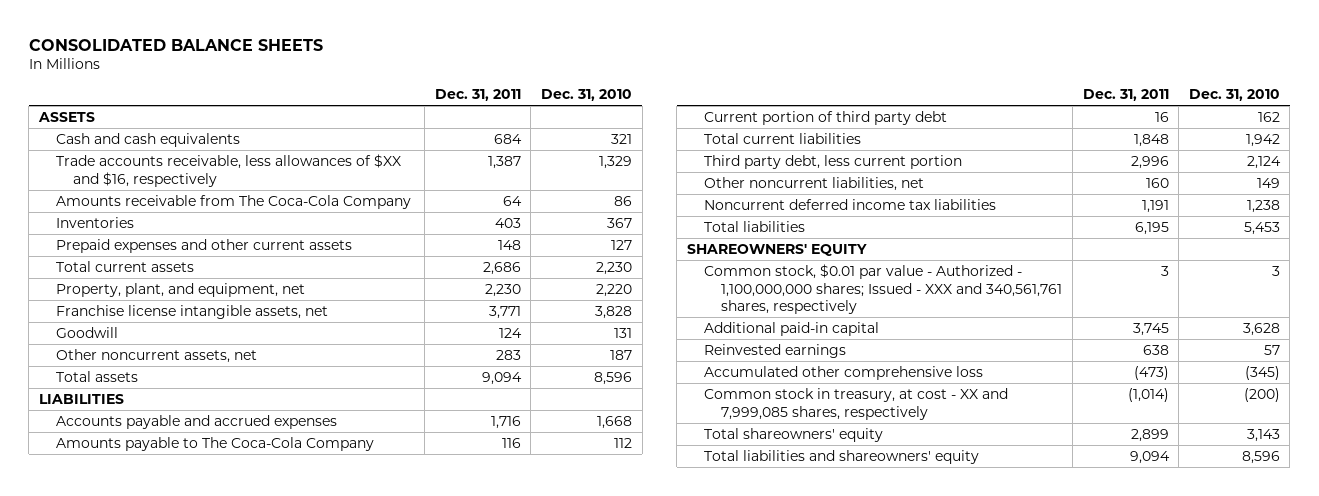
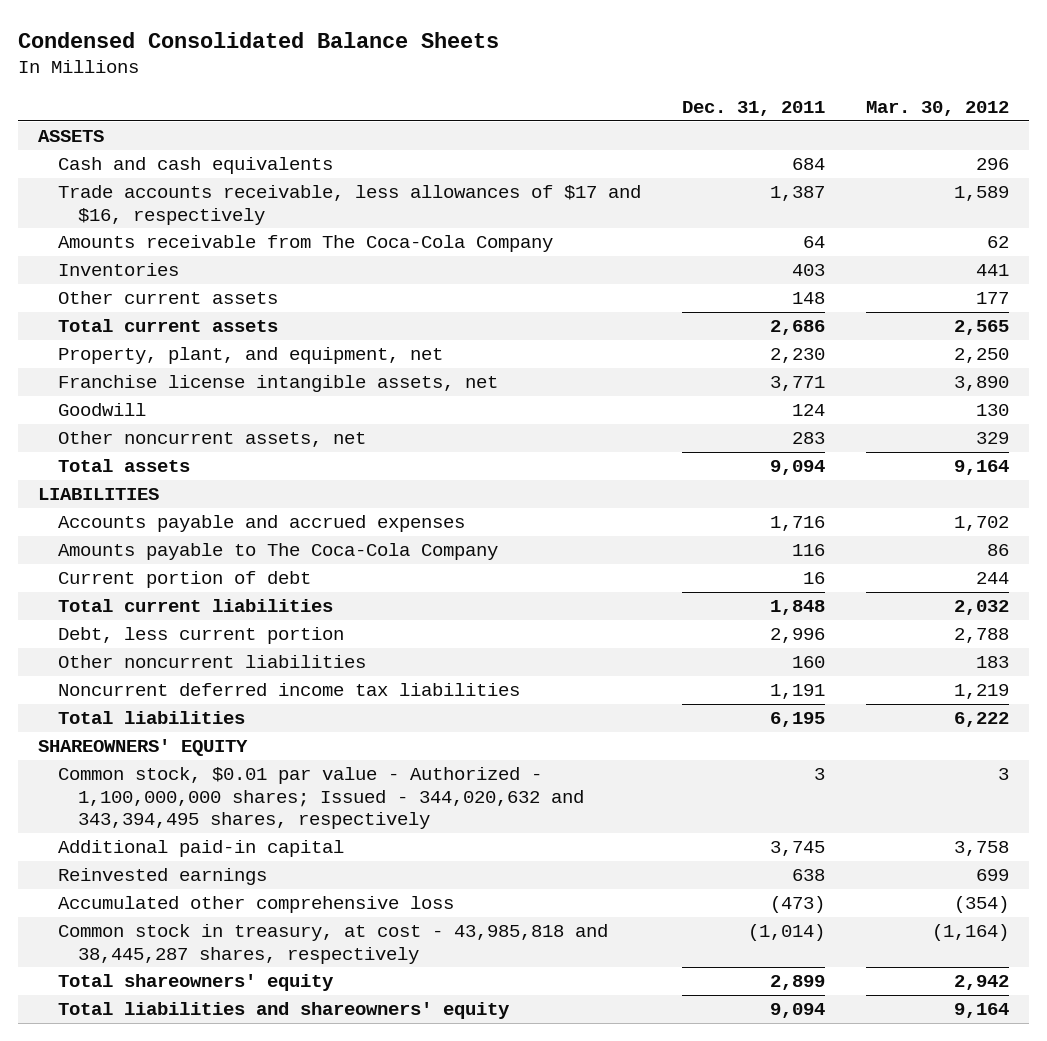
[28,38,323,51] CONSOLIDATED BALANCE SHEETS -> [17,31,499,48] Condensed Consolidated Balance Sheets
[540,89,632,102] Dec. 31, 2010 -> none
none -> [865,100,1009,116] Mar. 30, 2012
[56,153,402,187] Trade accounts receivable, less allowances of $XX and $16, respectively -> [57,185,641,225] Trade accounts receivable, less allowances of $17 and $16, respectively
[56,238,353,253] Prepaid expenses and other current assets -> [57,291,278,305] Other current assets
[704,110,948,125] Current portion of third party debt -> [57,571,311,589] Current portion of debt
[704,154,963,169] Third party debt, less current portion -> [57,627,344,645] Debt, less current portion
[704,176,925,191] Other noncurrent liabilities, net -> [57,655,366,669] Other noncurrent liabilities
[704,263,1063,315] Common stock, $0.01 par value - Authorized - 1,100,000,000 shares; Issued - XXX and 340,561,761 shares, respectively -> [57,767,584,829] Common stock, $0.01 par value - Authorized - 1,100,000,000 shares; Issued - 344,020,632 and 343,394,495 shares, respectively
[704,387,1009,420] Common stock in treasury, at cost - XX and 7,999,085 shares, respectively -> [57,924,608,964] Common stock in treasury, at cost - 43,985,818 and 38,445,287 shares, respectively

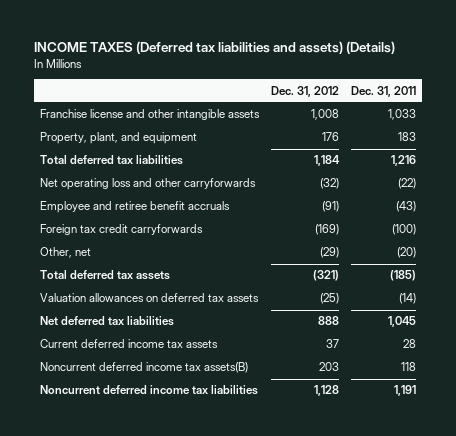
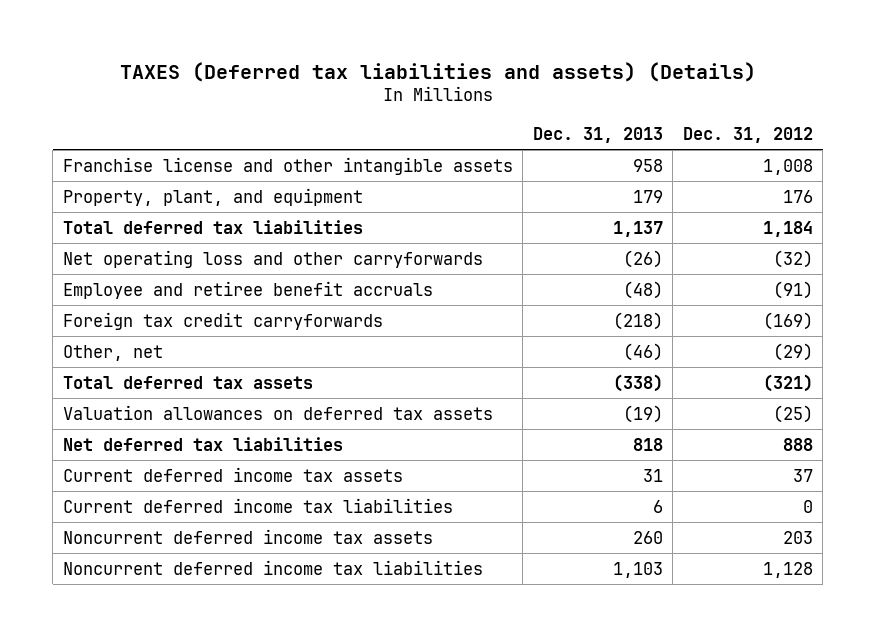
[34,40,396,54] INCOME TAXES (Deferred tax liabilities and assets) (Details) -> [119,61,756,82] TAXES (Deferred tax liabilities and assets) (Details)
[350,85,416,97] Dec. 31, 2011 -> none
none -> [532,126,663,143] Dec. 31, 2013
none -> [62,497,453,513] Current deferred income tax liabilities
[39,362,248,374] Noncurrent deferred income tax assets(B) -> [62,528,433,544] Noncurrent deferred income tax assets

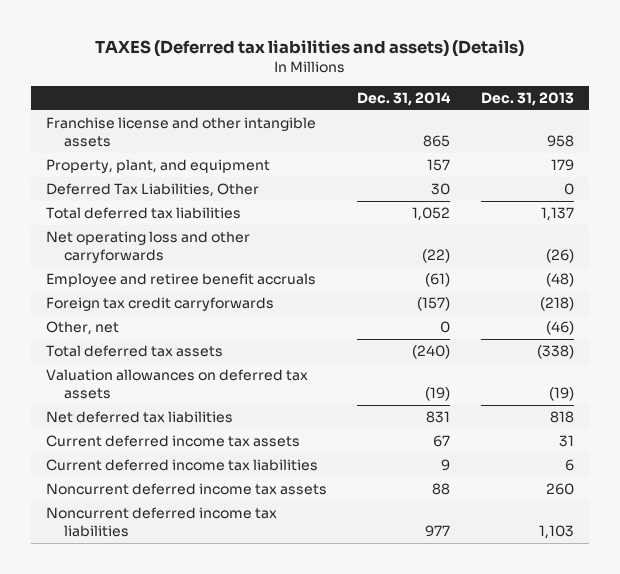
[682,126,813,143] Dec. 31, 2012 -> none
none -> [357,91,452,106] Dec. 31, 2014
none -> [45,183,259,198] Deferred Tax Liabilities, Other

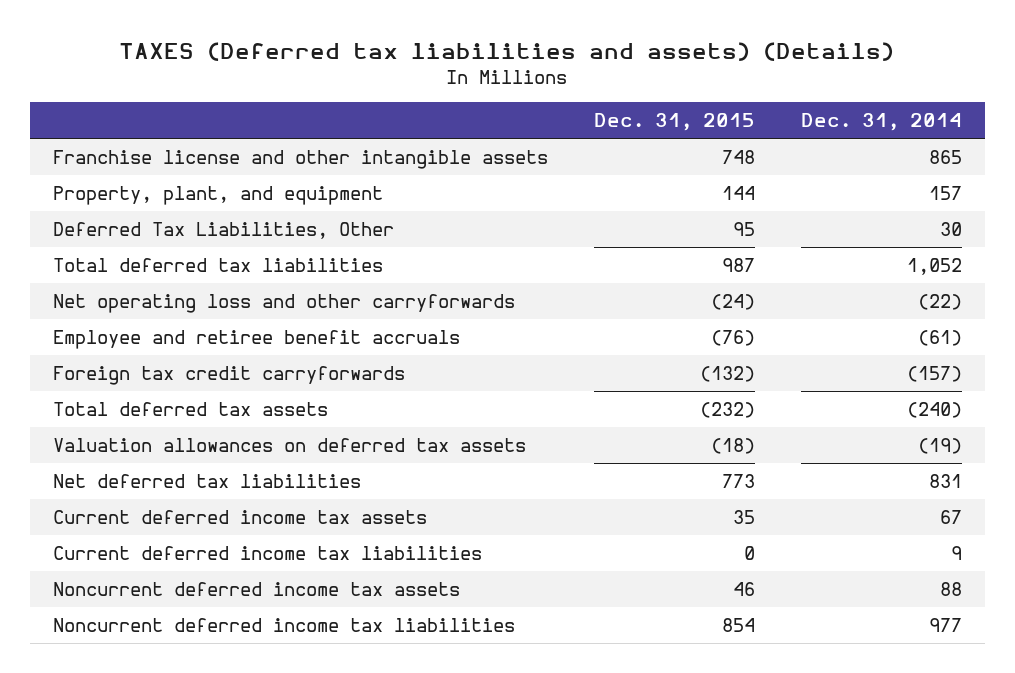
[480,91,574,106] Dec. 31, 2013 -> none
none -> [593,113,755,132] Dec. 31, 2015
[45,321,119,336] Other, net -> none

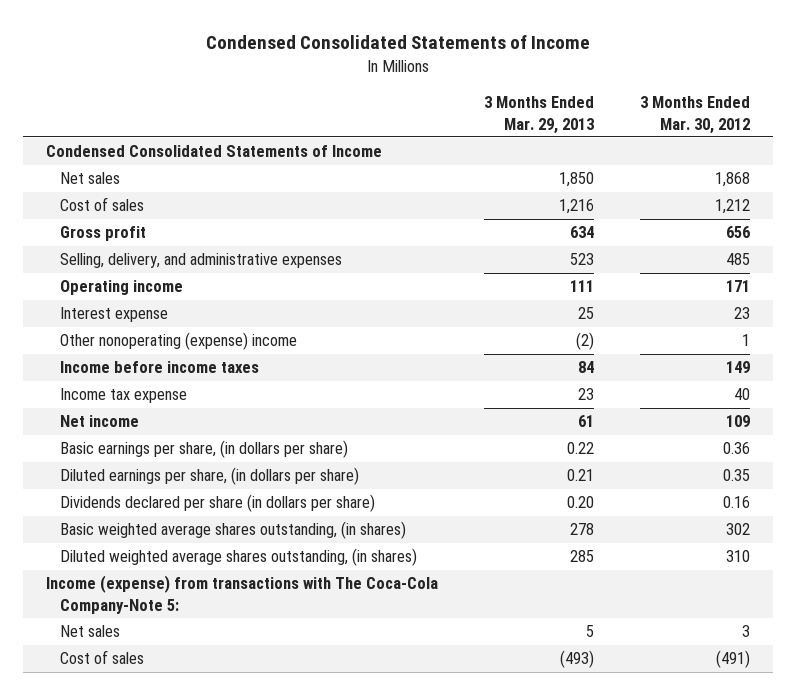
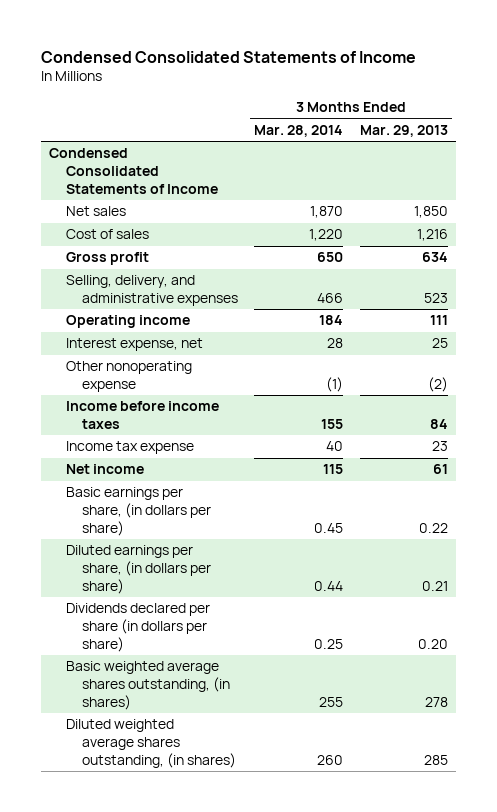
[639,95,750,134] 3 Months Ended Mar. 30, 2012 -> none
none -> [254,124,344,137] Mar. 28, 2014
[59,307,168,323] Interest expense -> [65,338,203,352] Interest expense, net
[59,332,297,351] Other nonoperating (expense) income -> [65,361,192,393] Other nonoperating expense
[46,575,439,614] Income (expense) from transactions with The Coca-Cola Company-Note 5: -> none
[59,625,120,638] Net sales -> none
[59,650,144,665] Cost of sales -> none

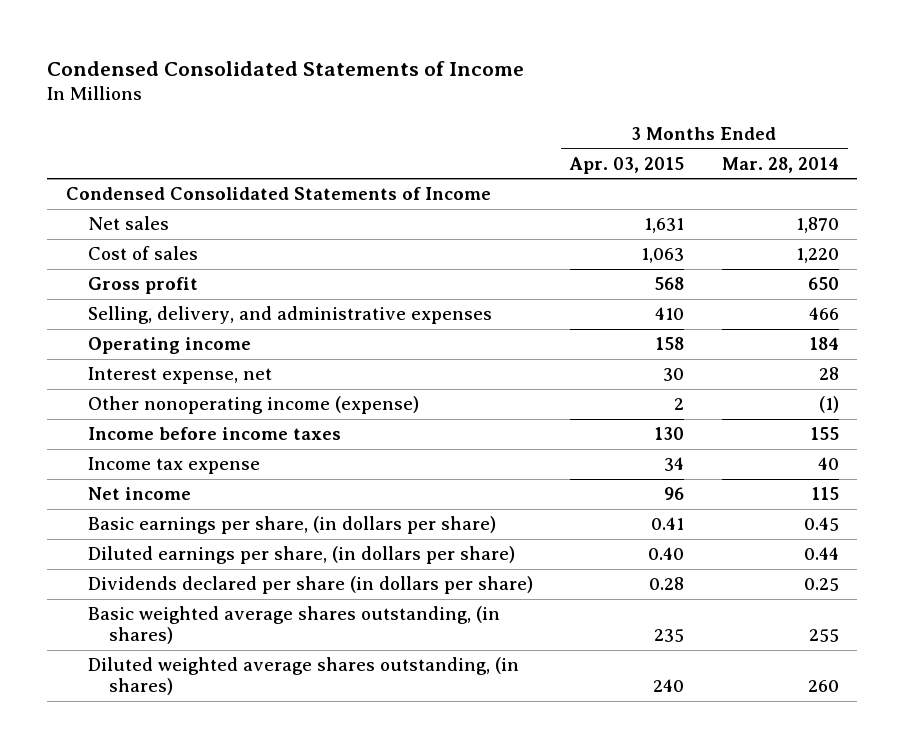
[359,124,448,137] Mar. 29, 2013 -> none
none -> [569,156,685,174] Apr. 03, 2015
[65,361,192,393] Other nonoperating expense -> [87,396,419,415] Other nonoperating income (expense)

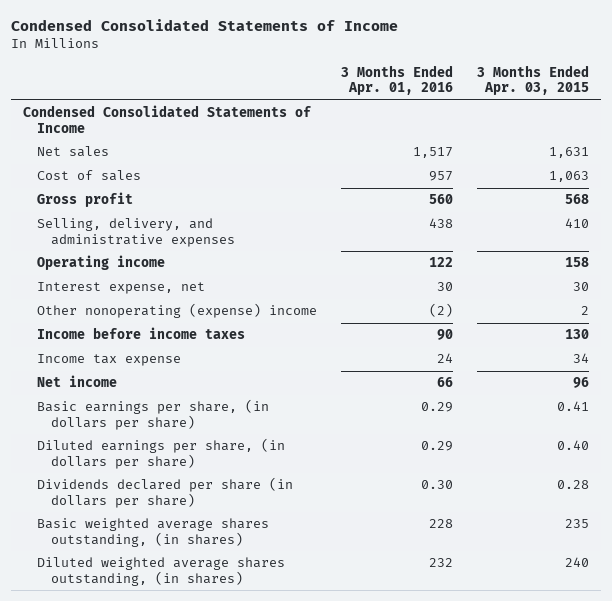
[721,156,839,173] Mar. 28, 2014 -> none
none -> [340,65,453,96] 3 Months Ended Apr. 01, 2016
[87,396,419,415] Other nonoperating income (expense) -> [36,303,317,319] Other nonoperating (expense) income

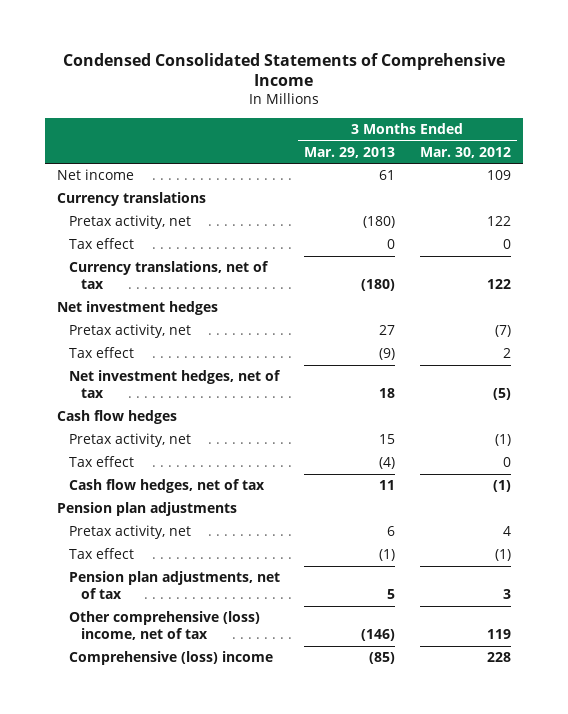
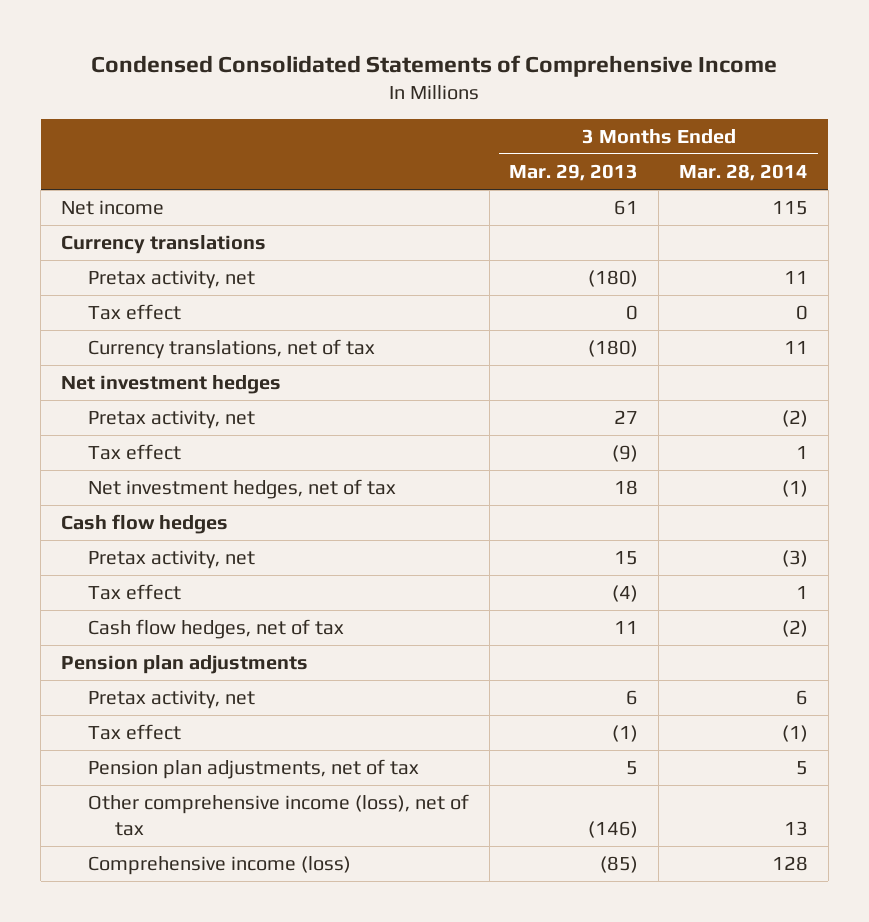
[419,146,511,158] Mar. 30, 2012 -> none
none -> [678,163,808,181] Mar. 28, 2014
[69,611,261,641] Other comprehensive (loss) income, net of tax -> [87,794,469,836] Other comprehensive income (loss), net of tax
[69,651,274,666] Comprehensive (loss) income -> [87,856,351,876] Comprehensive income (loss)

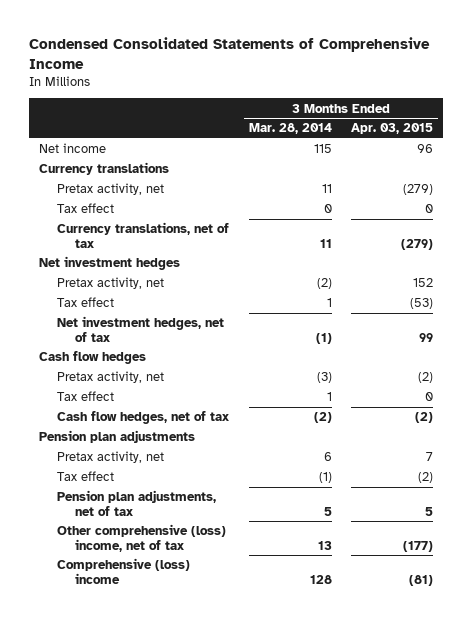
[509,163,639,181] Mar. 29, 2013 -> none
none -> [351,123,434,135] Apr. 03, 2015
[87,794,469,836] Other comprehensive income (loss), net of tax -> [57,524,227,552] Other comprehensive (loss) income, net of tax
[87,856,351,876] Comprehensive income (loss) -> [57,558,191,584] Comprehensive (loss) income

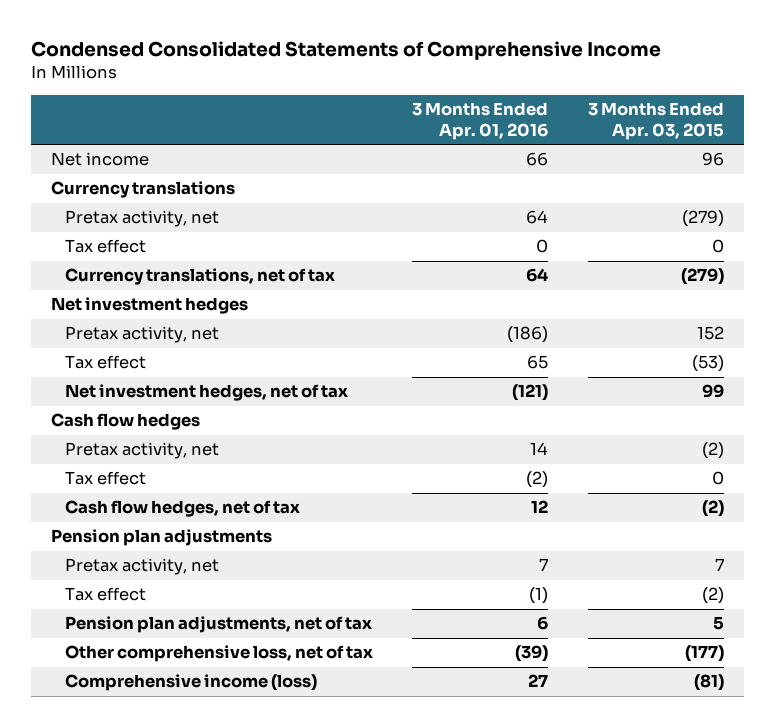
[248,123,332,135] Mar. 28, 2014 -> none
none -> [412,101,549,140] 3 Months Ended Apr. 01, 2016
[57,524,227,552] Other comprehensive (loss) income, net of tax -> [65,645,374,663] Other comprehensive loss, net of tax
[57,558,191,584] Comprehensive (loss) income -> [65,674,318,692] Comprehensive income (loss)

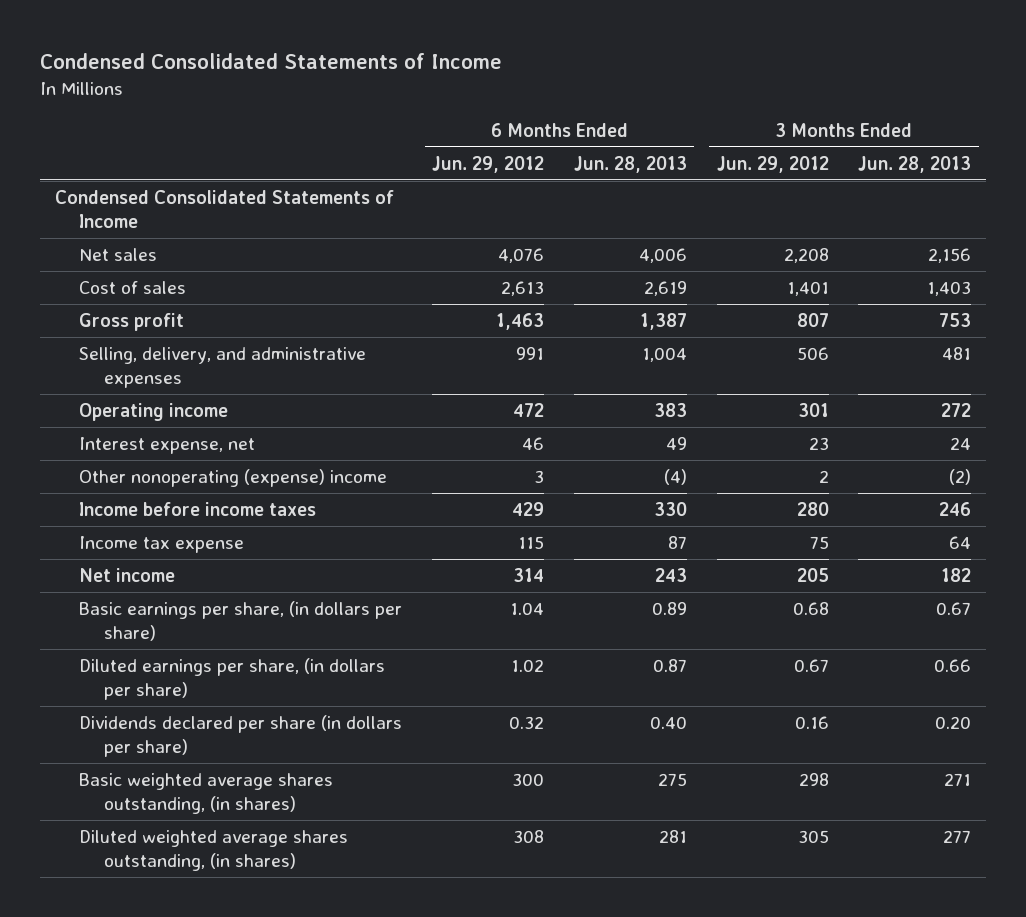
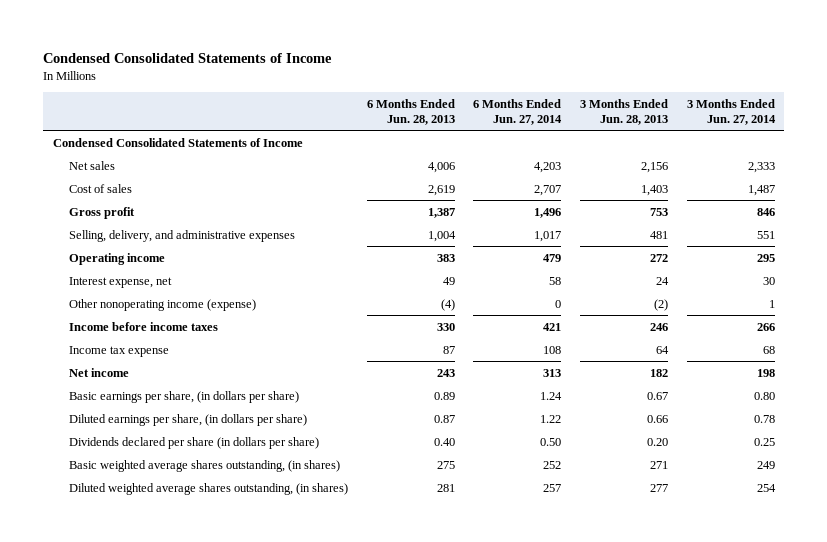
[432,155,545,173] Jun. 29, 2012 -> none
[716,155,829,173] Jun. 29, 2012 -> none
none -> [473,98,563,125] 6 Months Ended Jun. 27, 2014
none -> [686,98,776,125] 3 Months Ended Jun. 27, 2014
[79,468,388,487] Other nonoperating (expense) income -> [69,298,257,311] Other nonoperating income (expense)

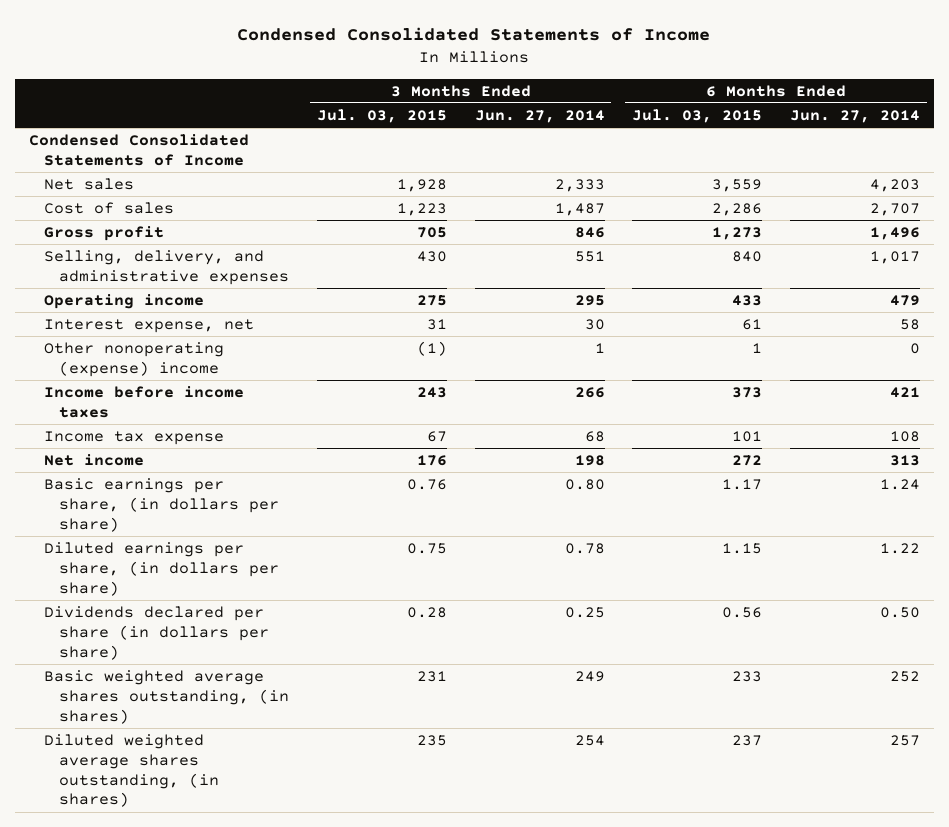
[366,98,455,125] 6 Months Ended Jun. 28, 2013 -> none
[580,98,669,125] 3 Months Ended Jun. 28, 2013 -> none
none -> [316,108,447,123] Jul. 03, 2015
none -> [632,108,763,123] Jul. 03, 2015
[69,298,257,311] Other nonoperating income (expense) -> [44,341,225,377] Other nonoperating (expense) income

